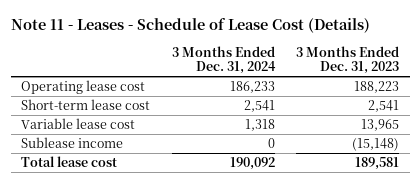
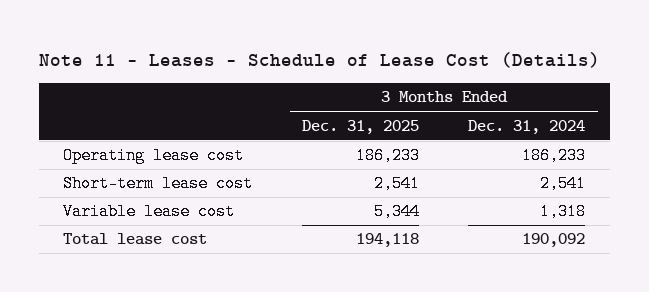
[296,45,400,75] 3 Months Ended Dec. 31, 2023 -> none
none -> [301,119,419,134] Dec. 31, 2025
[21,137,124,149] Sublease income -> none

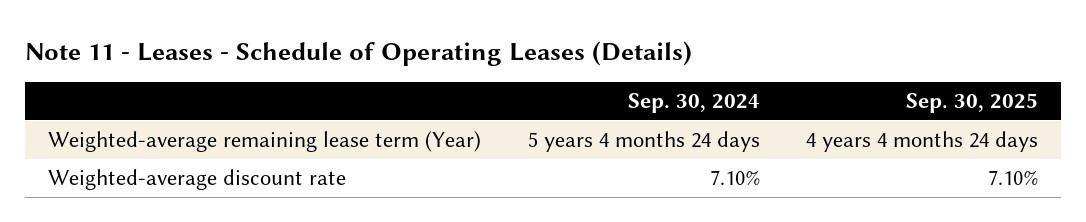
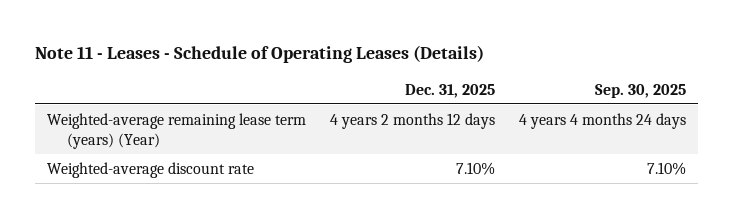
[627,93,760,114] Sep. 30, 2024 -> none
none -> [405,83,496,98] Dec. 31, 2025
[47,131,481,153] Weighted-average remaining lease term (Year) -> [46,112,306,149] Weighted-average remaining lease term (years) (Year)

